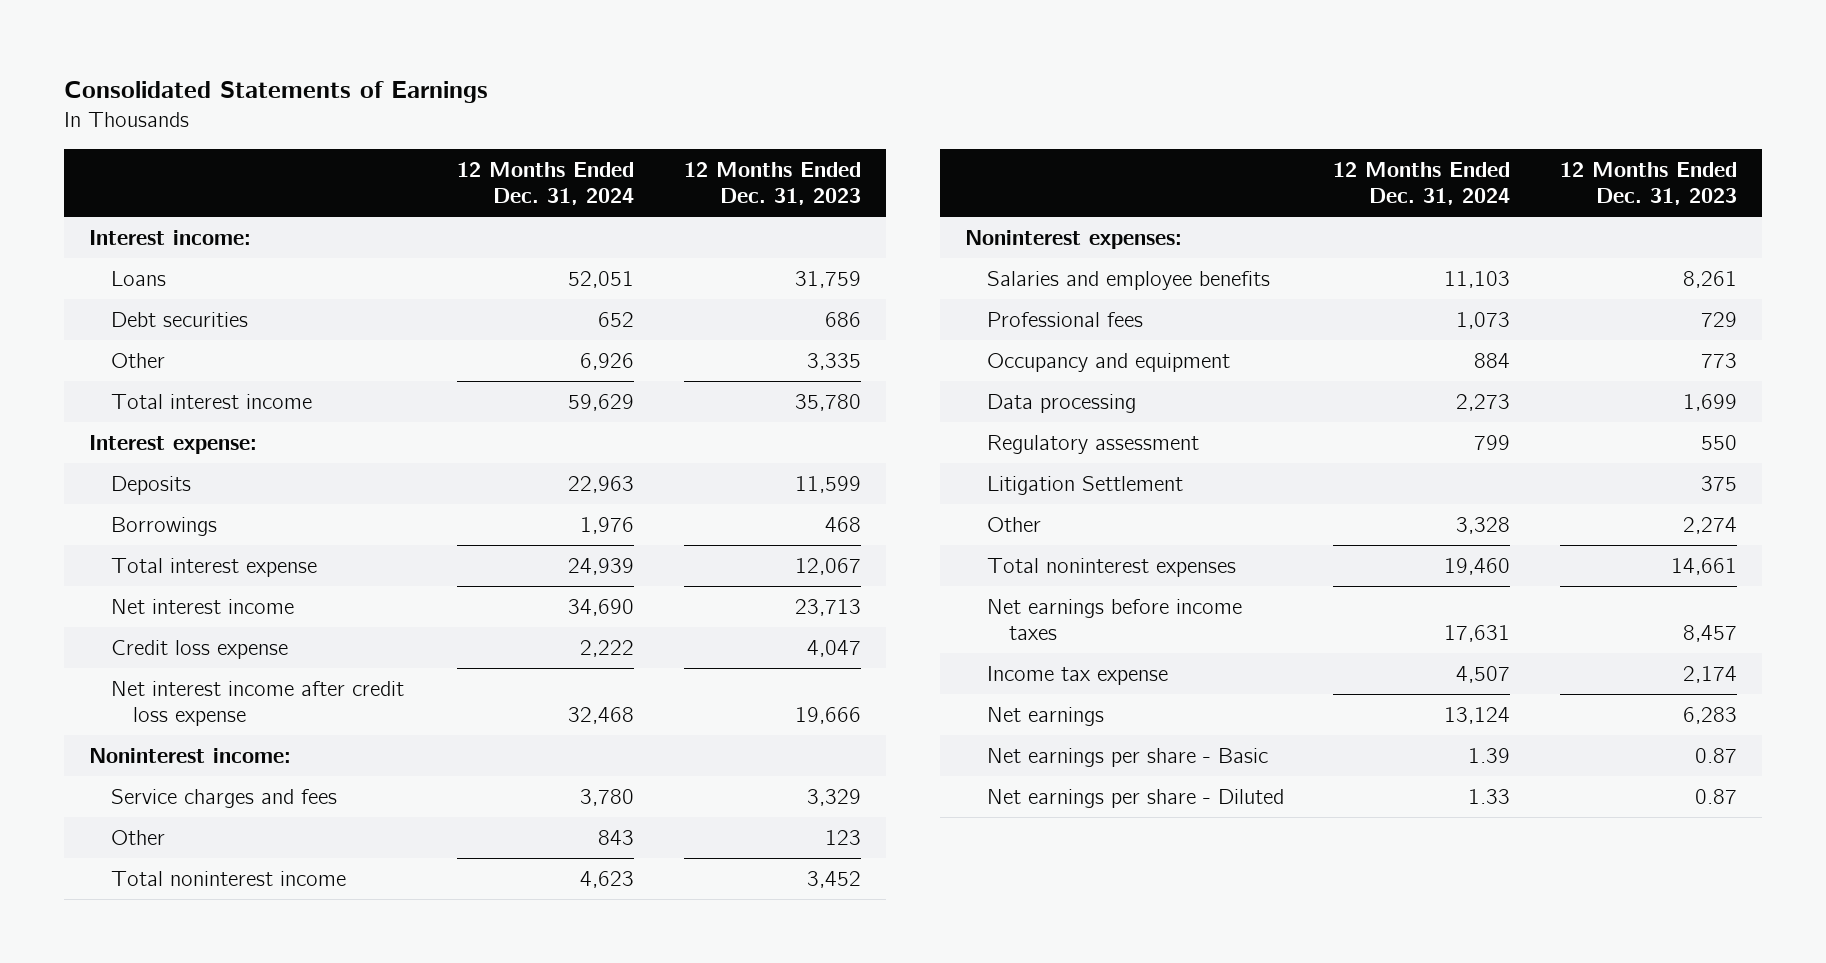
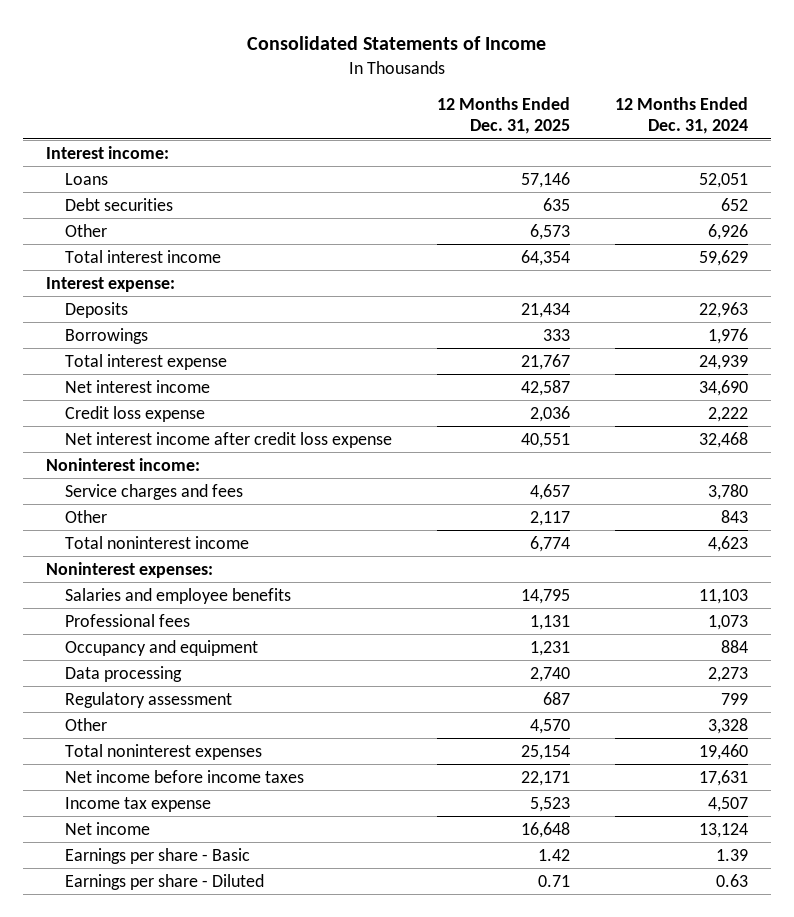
[64,80,489,103] Consolidated Statements of Earnings -> [247,36,547,51] Consolidated Statements of Income
[684,161,862,206] 12 Months Ended Dec. 31, 2023 -> none
none -> [437,96,571,135] 12 Months Ended Dec. 31, 2025
[986,475,1183,495] Litigation Settlement -> none
[986,598,1242,641] Net earnings before income taxes -> [65,769,305,783] Net income before income taxes
[986,706,1104,726] Net earnings -> [65,821,151,835] Net income
[986,747,1268,767] Net earnings per share - Basic -> [65,847,251,864] Earnings per share - Basic
[986,788,1284,808] Net earnings per share - Diluted -> [65,873,265,890] Earnings per share - Diluted
[1468,788,1511,804] 1.33 -> [716,873,749,887] 0.63

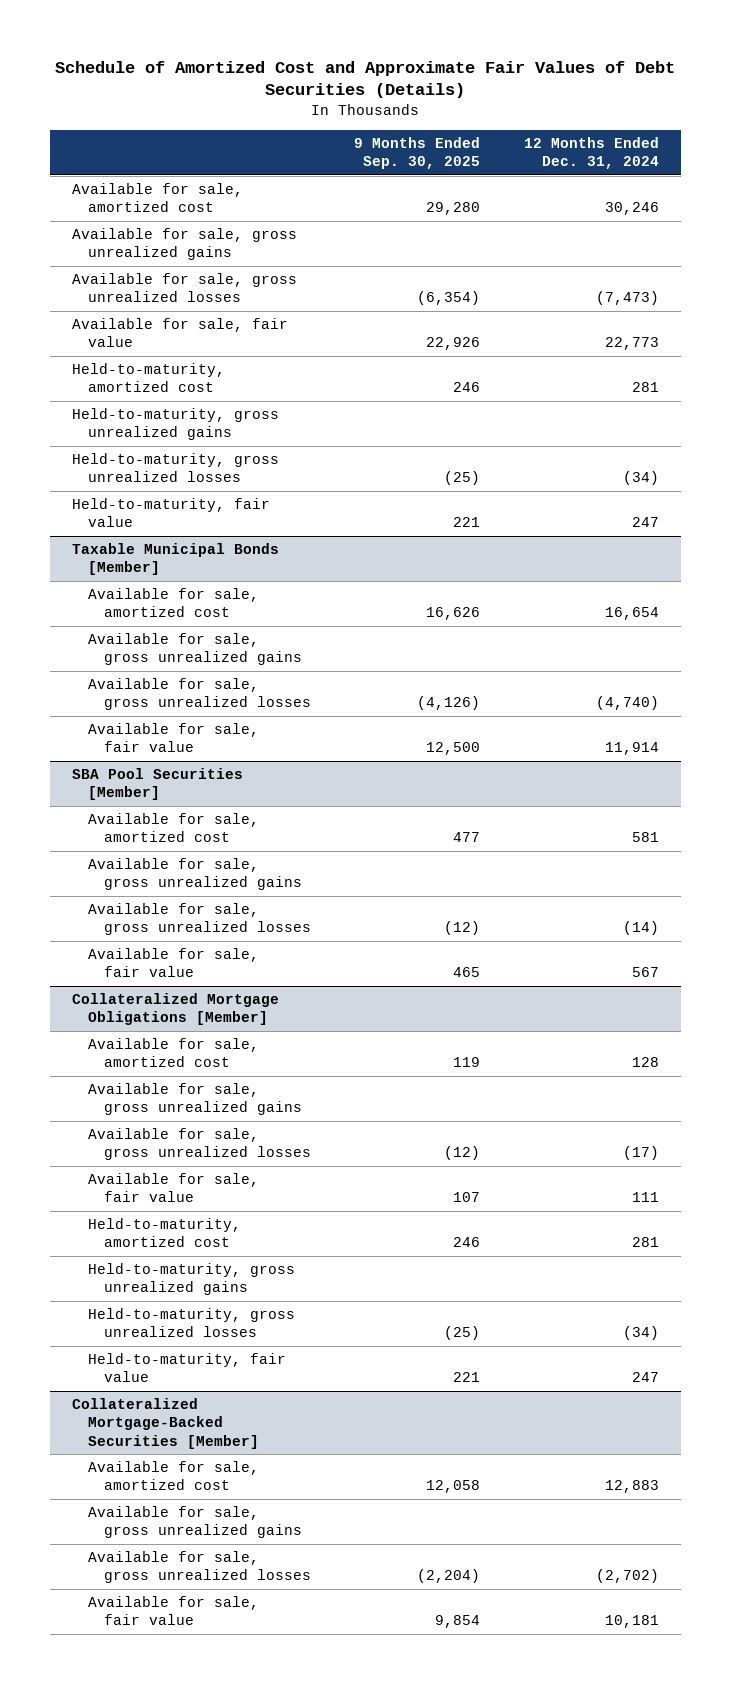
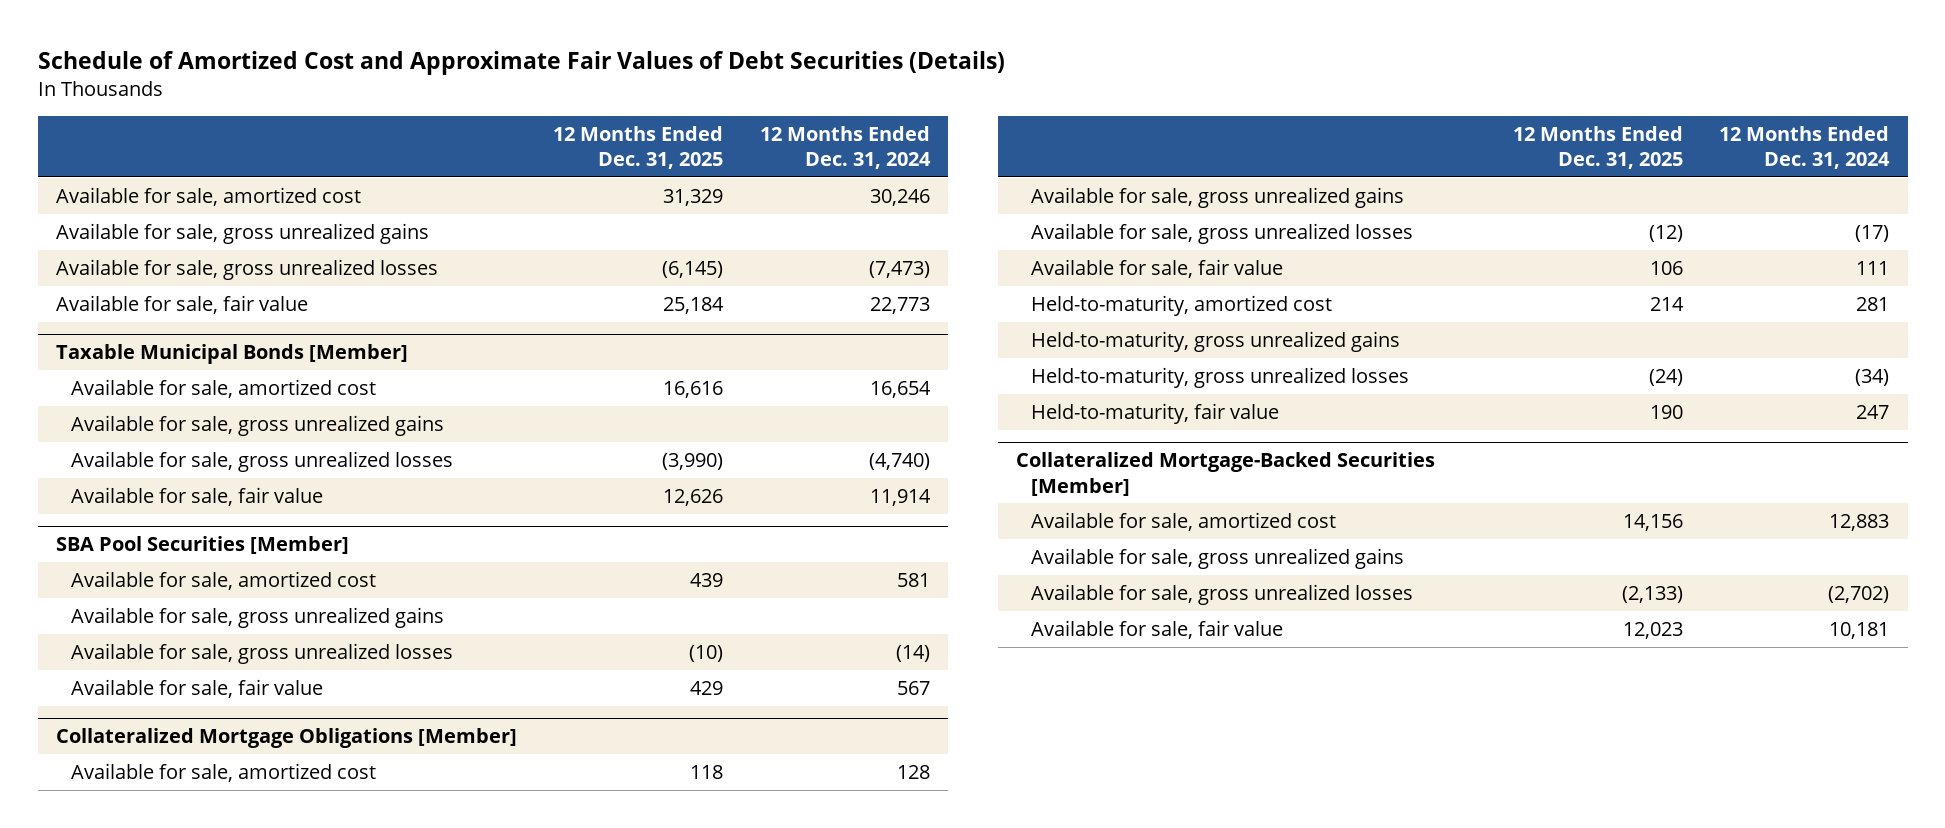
[354,136,481,170] 9 Months Ended Sep. 30, 2025 -> none
none -> [553,126,724,170] 12 Months Ended Dec. 31, 2025
[71,363,225,393] Held-to-maturity, amortized cost -> none
[71,408,279,441] Held-to-maturity, gross unrealized gains -> none
[71,453,279,483] Held-to-maturity, gross unrealized losses -> none
[71,498,270,528] Held-to-maturity, fair value -> none

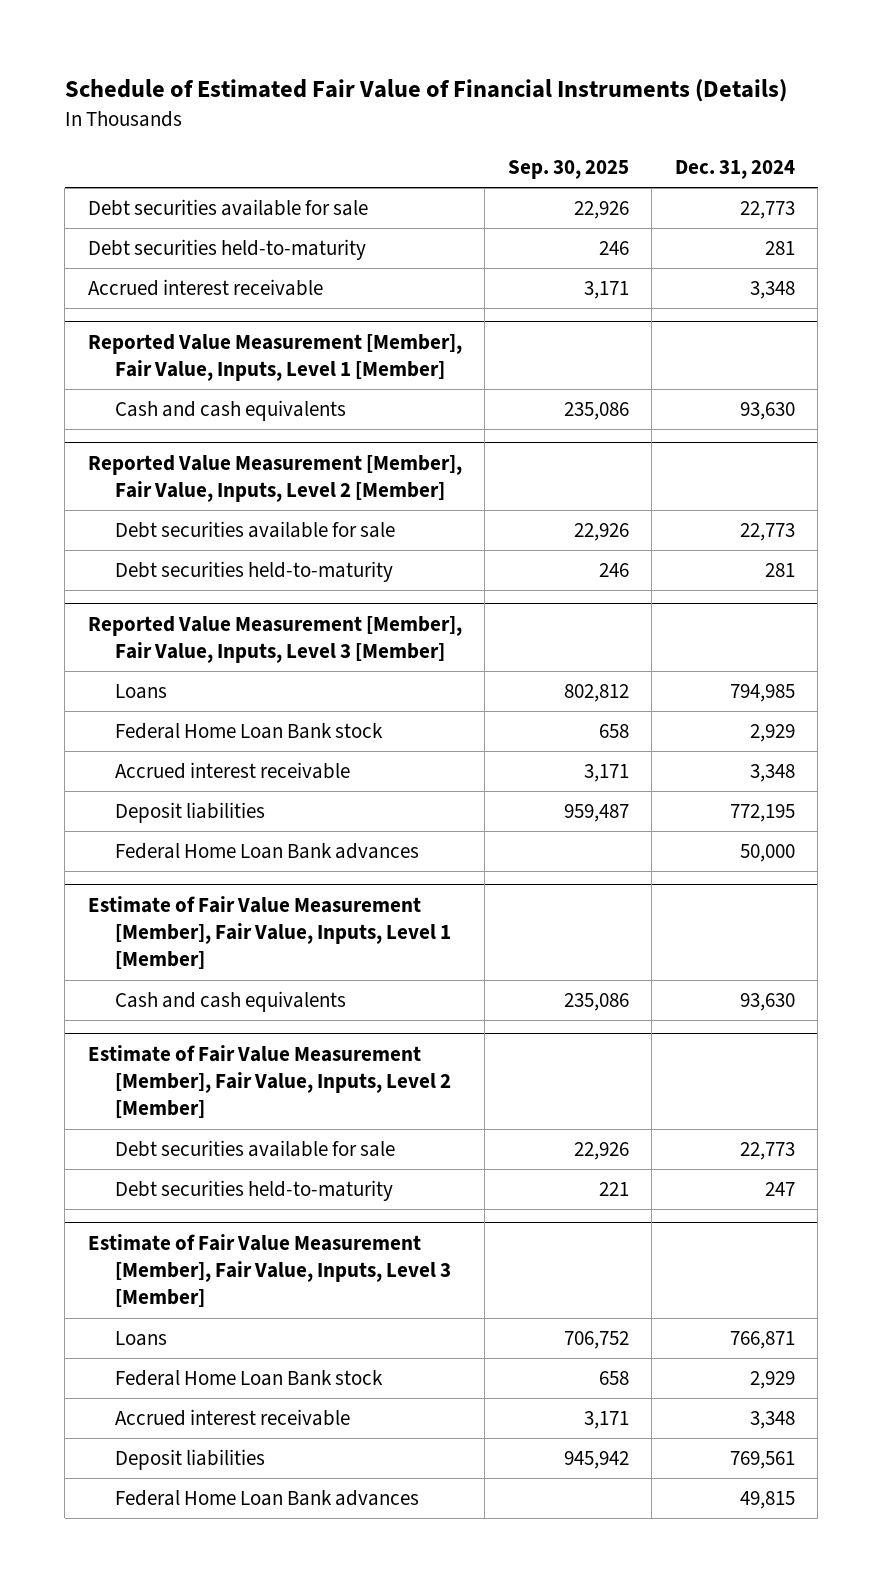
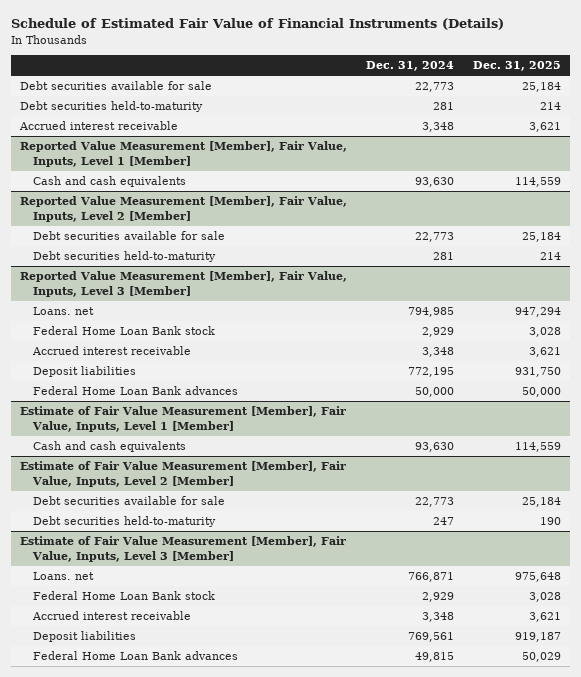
[507,160,629,180] Sep. 30, 2025 -> none
none -> [472,61,561,72] Dec. 31, 2025
[114,684,167,700] Loans -> [33,307,95,316] Loans. net
[114,1331,167,1347] Loans -> [33,572,95,581] Loans. net

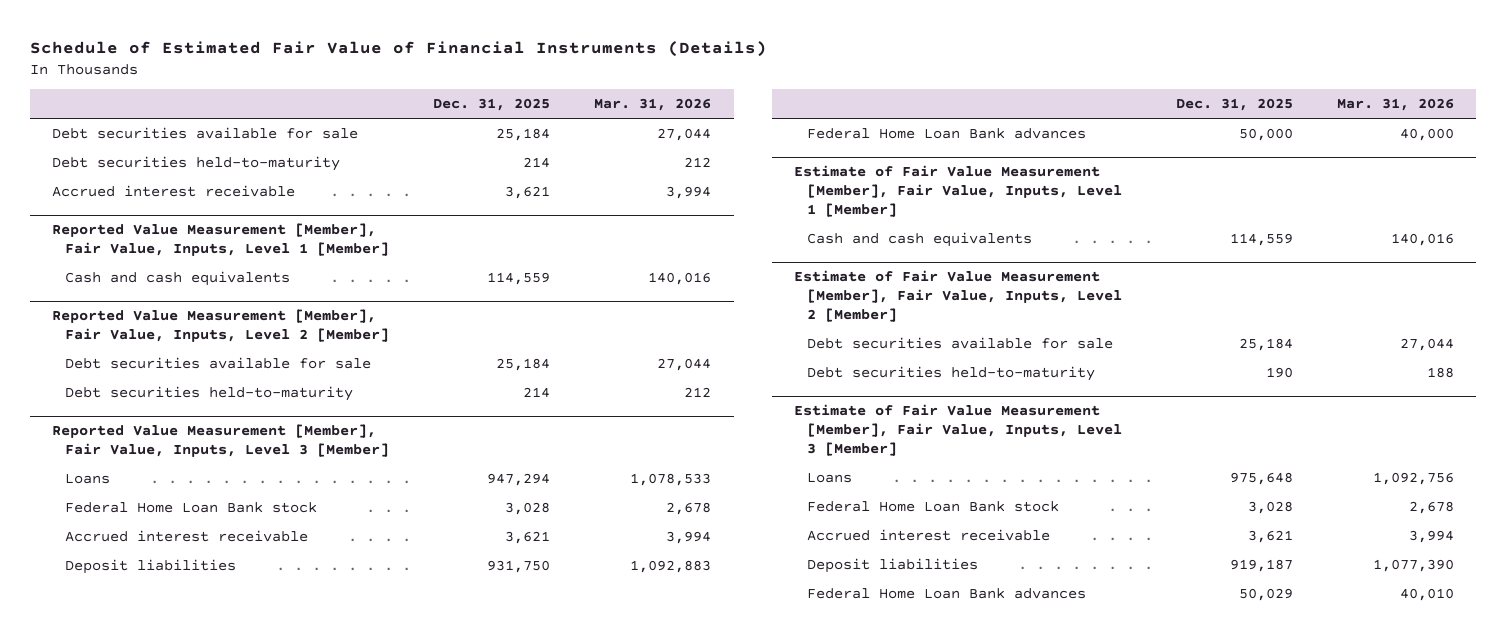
[366,61,455,72] Dec. 31, 2024 -> none
none -> [594,98,712,112] Mar. 31, 2026
[33,307,95,316] Loans. net -> [65,472,111,484] Loans
[33,572,95,581] Loans. net -> [807,471,853,483] Loans

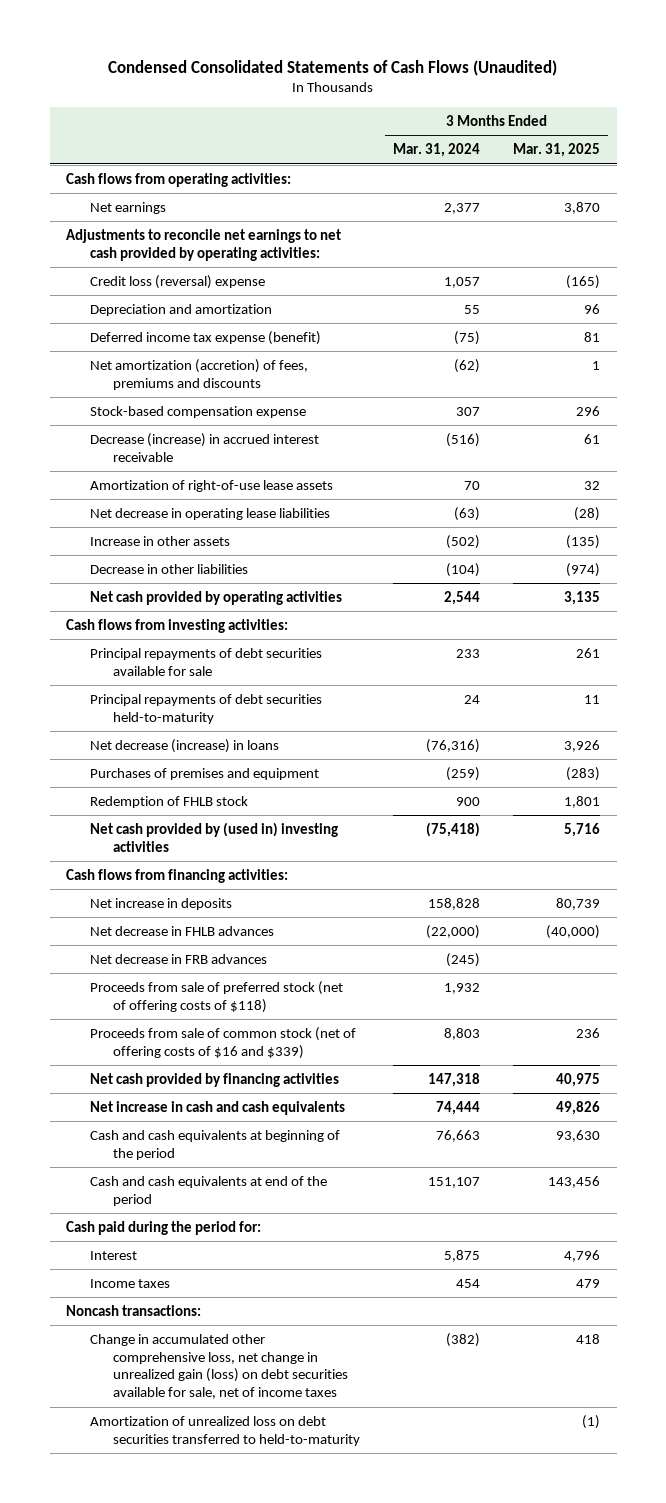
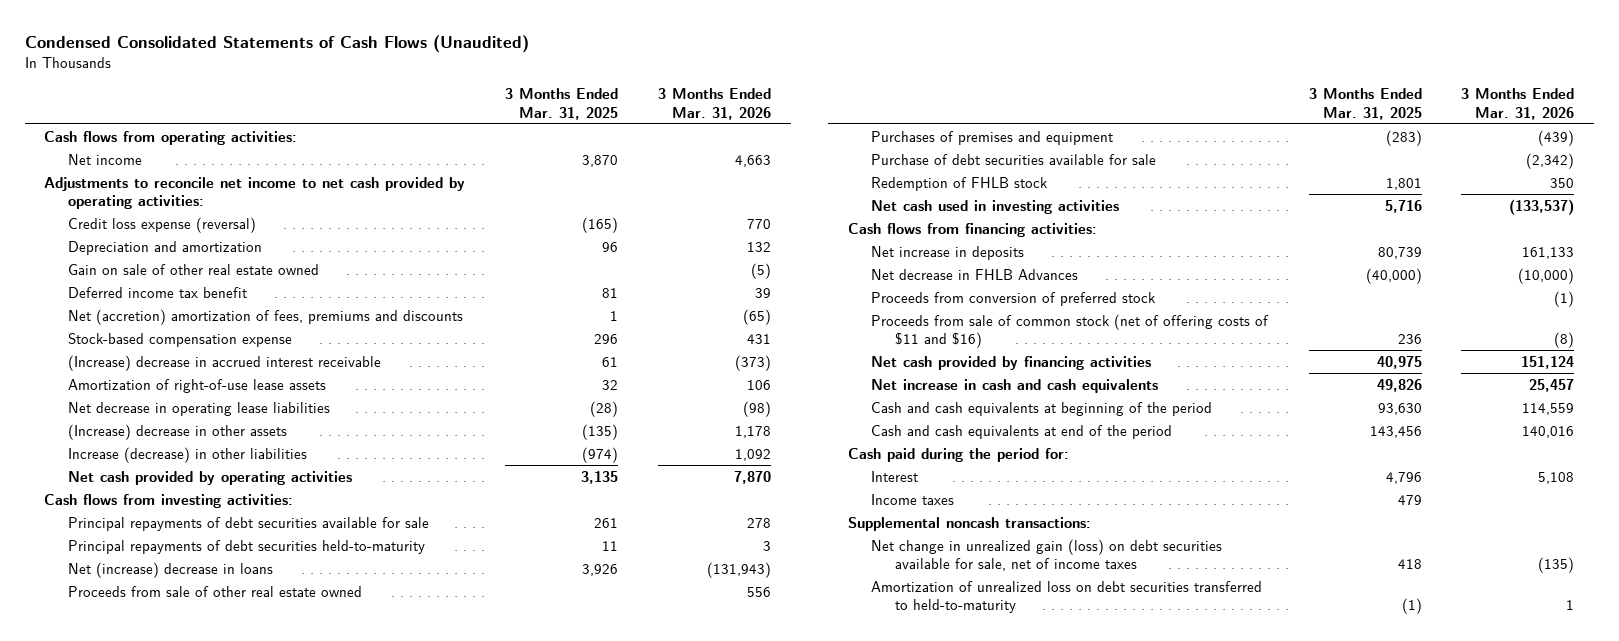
[393,143,481,158] Mar. 31, 2024 -> none
none -> [657,88,771,120] 3 Months Ended Mar. 31, 2026
[89,201,166,214] Net earnings -> [67,153,142,165] Net income
[66,228,342,261] Adjustments to reconcile net earnings to net cash provided by operating activities: -> [44,176,466,209] Adjustments to reconcile net income to net cash provided by operating activities:
[89,274,265,289] Credit loss (reversal) expense -> [67,216,256,233] Credit loss expense (reversal)
none -> [67,263,319,275] Gain on sale of other real estate owned
[89,330,321,345] Deferred income tax expense (benefit) -> [67,286,247,298] Deferred income tax benefit
[89,358,308,390] Net amortization (accretion) of fees, premiums and discounts -> [67,308,463,325] Net (accretion) amortization of fees, premiums and discounts
[89,432,319,462] Decrease (increase) in accrued interest receivable -> [67,354,381,371] (Increase) decrease in accrued interest receivable
[89,535,230,546] Increase in other assets -> [67,423,287,440] (Increase) decrease in other assets
[89,563,248,574] Decrease in other liabilities -> [67,446,307,463] Increase (decrease) in other liabilities
[89,738,279,753] Net decrease (increase) in loans -> [67,561,273,578] Net (increase) decrease in loans
none -> [67,585,362,597] Proceeds from sale of other real estate owned
none -> [871,153,1157,165] Purchase of debt securities available for sale
[89,821,338,852] Net cash provided by (used in) investing activities -> [871,199,1120,214] Net cash used in investing activities
[89,953,267,964] Net decrease in FRB advances -> none
[89,925,274,936] Net decrease in FHLB advances -> [871,268,1079,280] Net decrease in FHLB Advances
[89,980,343,1013] Proceeds from sale of preferred stock (net of offering costs of $118) -> [871,291,1157,306] Proceeds from conversion of preferred stock
[89,1026,356,1059] Proceeds from sale of common stock (net of offering costs of $16 and $339) -> [871,313,1270,348] Proceeds from sale of common stock (net of offering costs of $11 and $16)
[66,1304,202,1316] Noncash transactions: -> [847,516,1091,531] Supplemental noncash transactions:
[89,1333,349,1400] Change in accumulated other comprehensive loss, net change in unrealized gain (loss) on debt securities available for sale, net of income taxes -> [871,538,1223,571] Net change in unrealized gain (loss) on debt securities available for sale, net of income taxes

